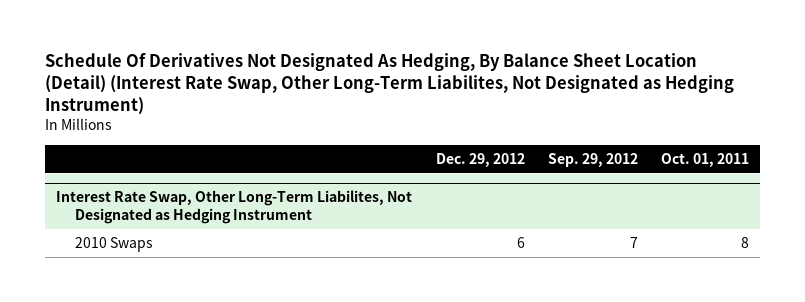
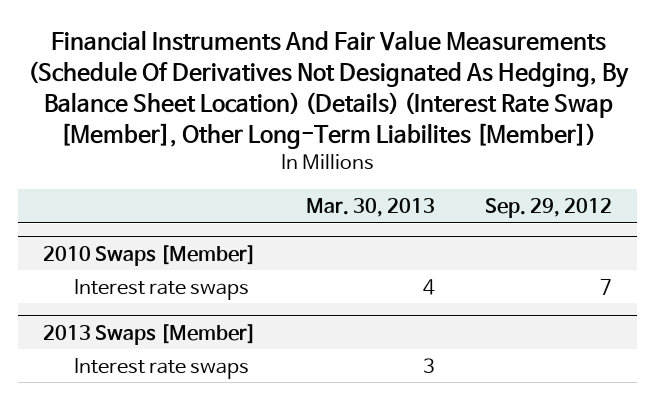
[44,53,734,116] Schedule Of Derivatives Not Designated As Hedging, By Balance Sheet Location (Detail) (Interest Rate Swap, Other Long-Term Liabilites, Not Designated as Hedging Instrument) -> [27,30,629,150] Financial Instruments And Fair Value Measurements (Schedule Of Derivatives Not Designated As Hedging, By Balance Sheet Location) (Details) (Interest Rate Swap [Member], Other Long-Term Liabilites [Member])
[435,152,525,167] Dec. 29, 2012 -> none
[660,152,749,167] Oct. 01, 2011 -> none
none -> [306,198,436,218] Mar. 30, 2013
[56,190,413,225] Interest Rate Swap, Other Long-Term Liabilites, Not Designated as Hedging Instrument -> none
[74,237,153,253] 2010 Swaps -> none
none -> [43,244,257,266] 2010 Swaps [Member]
none -> [74,278,250,300] Interest rate swaps
none -> [43,323,257,345] 2013 Swaps [Member]
none -> [74,357,250,379] Interest rate swaps

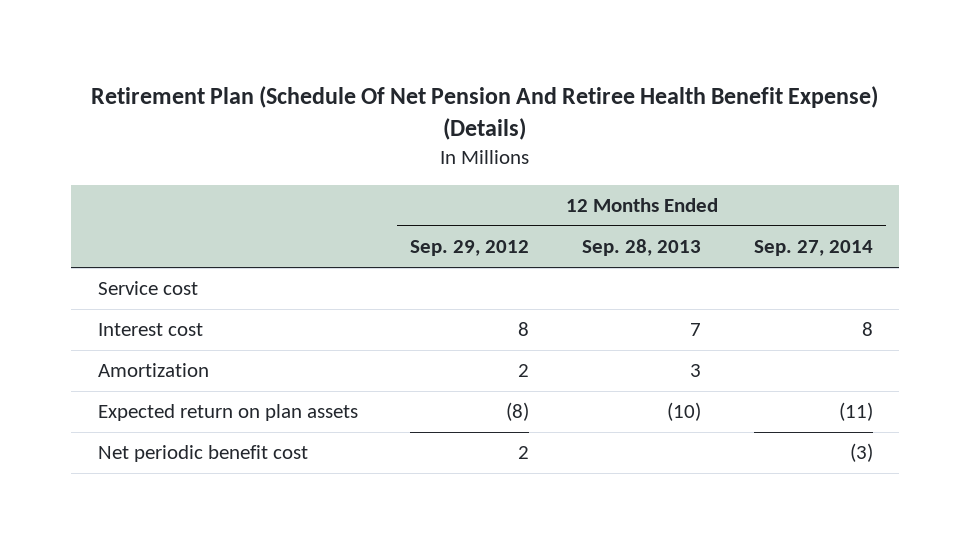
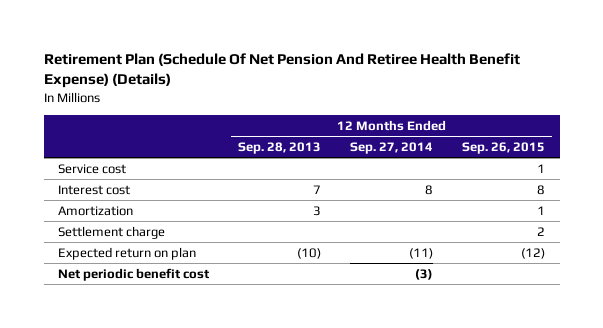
[410,240,530,257] Sep. 29, 2012 -> none
none -> [462,142,546,155] Sep. 26, 2015
none -> [58,225,166,239] Settlement charge
[97,404,358,422] Expected return on plan assets -> [58,246,197,260] Expected return on plan

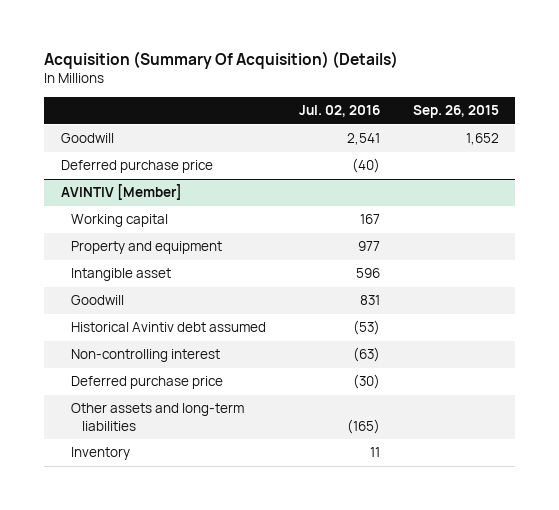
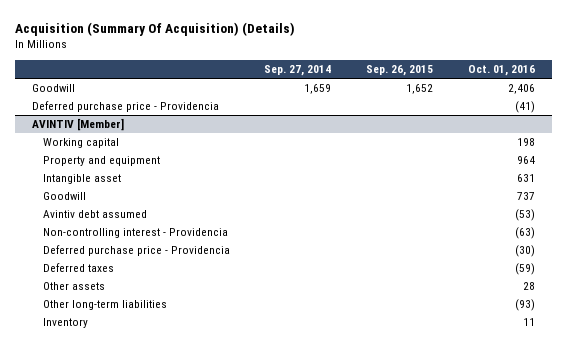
[298,105,380,118] Jul. 02, 2016 -> none
none -> [264,65,332,77] Sep. 27, 2014
none -> [467,65,535,77] Oct. 01, 2016
[60,160,213,174] Deferred purchase price -> [31,101,219,113] Deferred purchase price - Providencia
[71,322,267,333] Historical Avintiv debt assumed -> [42,210,147,219] Avintiv debt assumed
[71,349,221,363] Non-controlling interest -> [42,228,228,239] Non-controlling interest - Providencia
[71,376,224,390] Deferred purchase price -> [42,245,230,257] Deferred purchase price - Providencia
none -> [42,263,114,273] Deferred taxes
none -> [42,282,105,291] Other assets
[71,403,245,431] Other assets and long-term liabilities -> [42,300,167,311] Other long-term liabilities

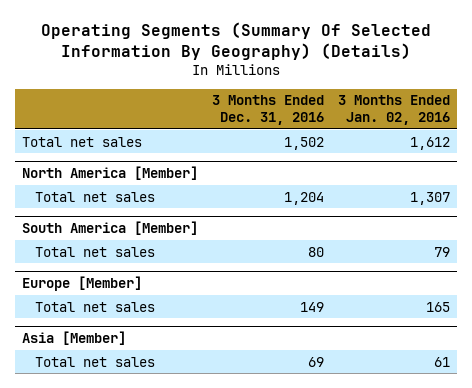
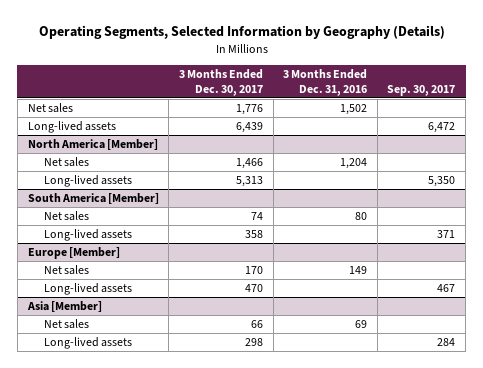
[40,21,431,61] Operating Segments (Summary Of Selected Information By Geography) (Details) -> [38,25,445,40] Operating Segments, Selected Information by Geography (Details)
[337,95,450,126] 3 Months Ended Jan. 02, 2016 -> none
none -> [178,68,263,96] 3 Months Ended Dec. 30, 2017
none -> [387,84,456,96] Sep. 30, 2017
[21,136,142,147] Total net sales -> [27,102,73,113] Net sales
none -> [27,120,116,133] Long-lived assets
[35,191,156,202] Total net sales -> [44,156,90,167] Net sales
none -> [44,174,133,187] Long-lived assets
[35,246,156,257] Total net sales -> [44,210,90,221] Net sales
none -> [44,228,133,241] Long-lived assets
[35,301,156,312] Total net sales -> [44,264,90,275] Net sales
none -> [44,282,133,295] Long-lived assets
[35,356,156,367] Total net sales -> [44,318,90,329] Net sales
none -> [44,336,133,349] Long-lived assets

